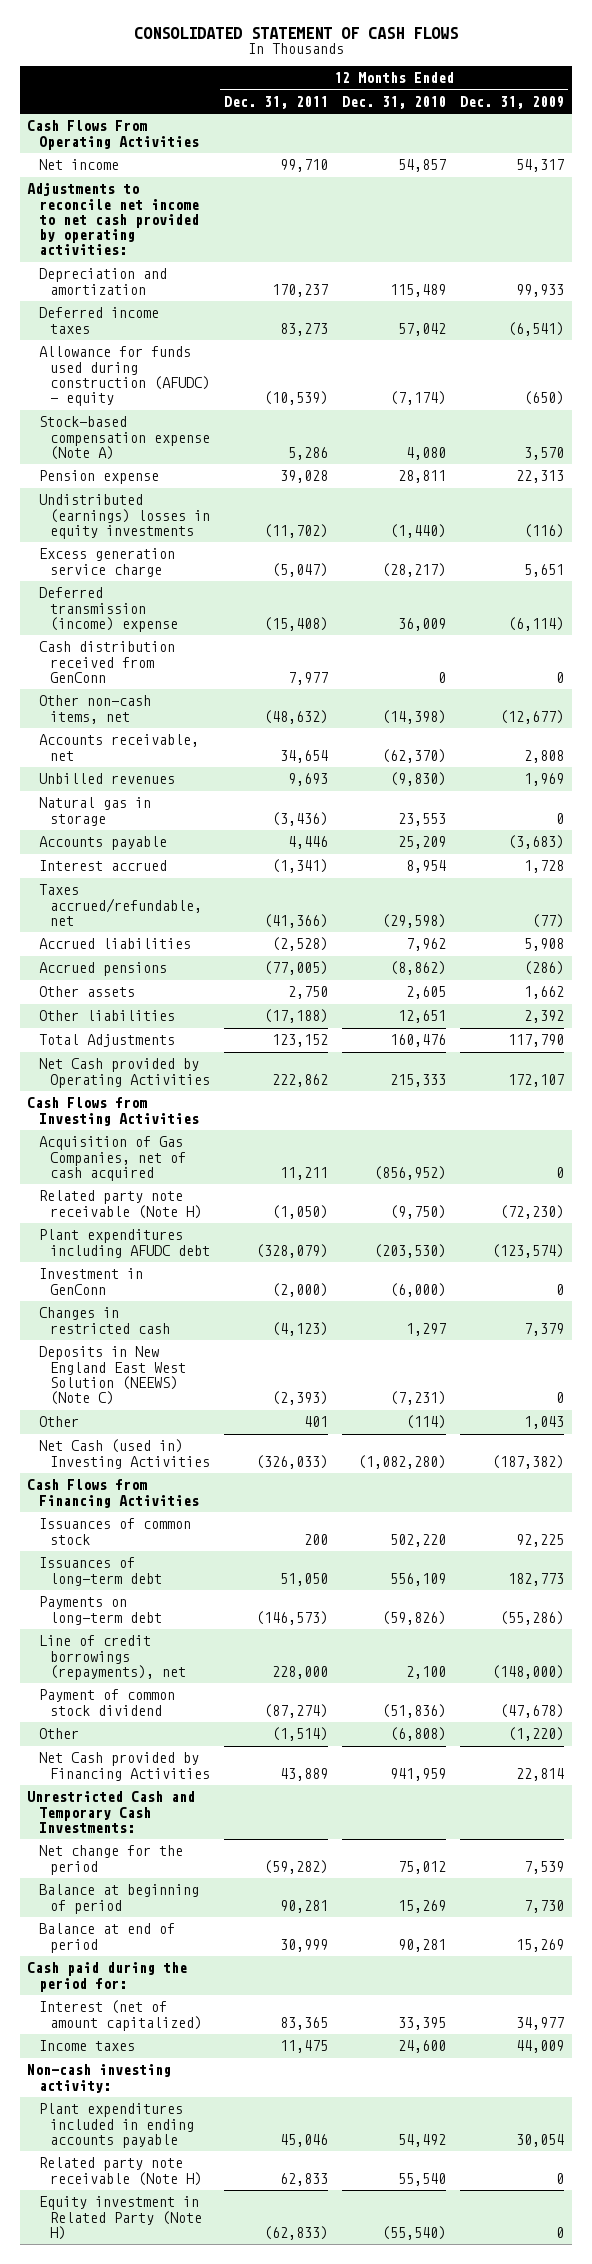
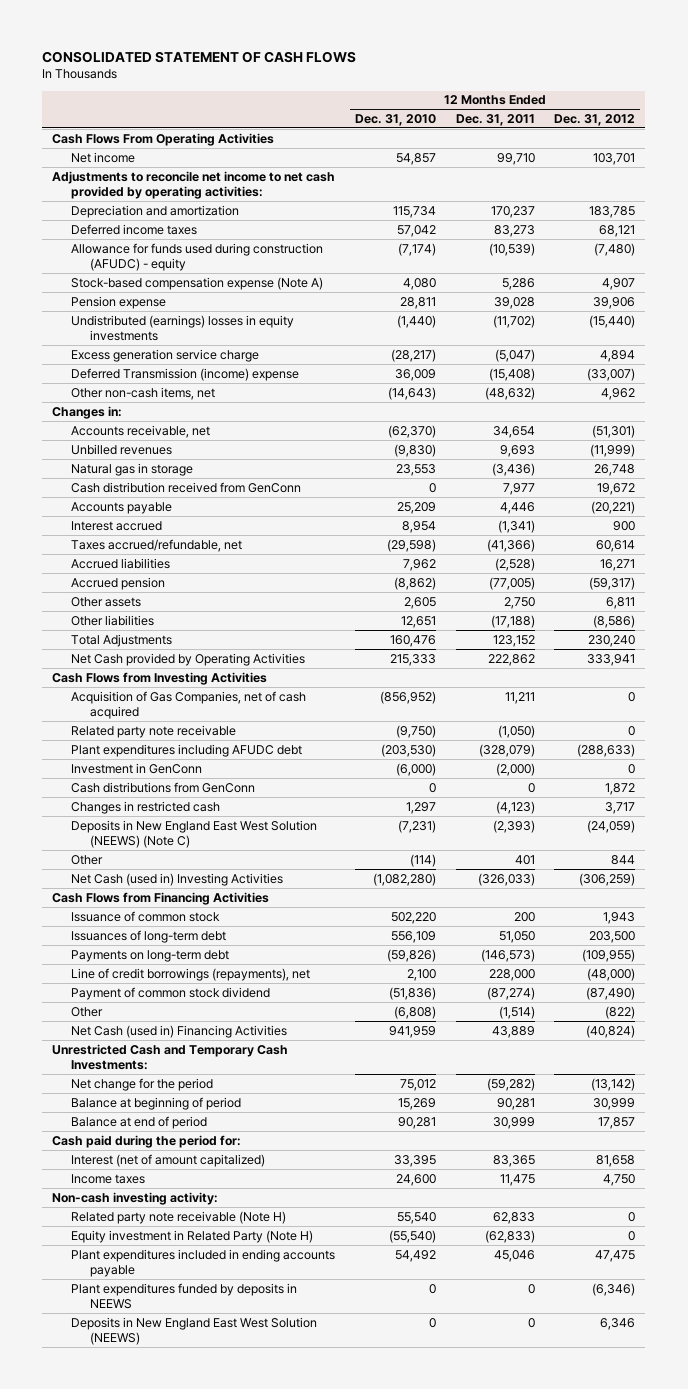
[460,96,565,110] Dec. 31, 2009 -> none
none -> [554,113,636,126] Dec. 31, 2012
[390,283,447,297] 115,489 -> [392,205,436,218] 115,734
[38,587,178,632] Deferred transmission (income) expense -> [71,367,300,381] Deferred Transmission (income) expense
[382,709,447,724] (14,398) -> [387,386,436,400] (14,643)
none -> [52,405,123,419] Changes in:
[38,641,175,683] Cash distribution received from GenConn -> [71,481,302,493] Cash distribution received from GenConn
[38,962,167,977] Accrued pensions -> [71,576,166,590] Accrued pension
[38,1190,202,1219] Related party note receivable (Note H) -> [71,724,237,738] Related party note receivable
none -> [71,781,256,793] Cash distributions from GenConn
[38,1518,191,1545] Issuances of common stock -> [71,910,221,922] Issuance of common stock
[38,1752,210,1781] Net Cash provided by Financing Activities -> [71,1024,288,1038] Net Cash (used in) Financing Activities
[38,2103,194,2148] Plant expenditures included in ending accounts payable -> [71,1248,336,1278] Plant expenditures included in ending accounts payable
none -> [71,1282,298,1310] Plant expenditures funded by deposits in NEEWS
none -> [71,1316,318,1346] Deposits in New England East West Solution (NEEWS)

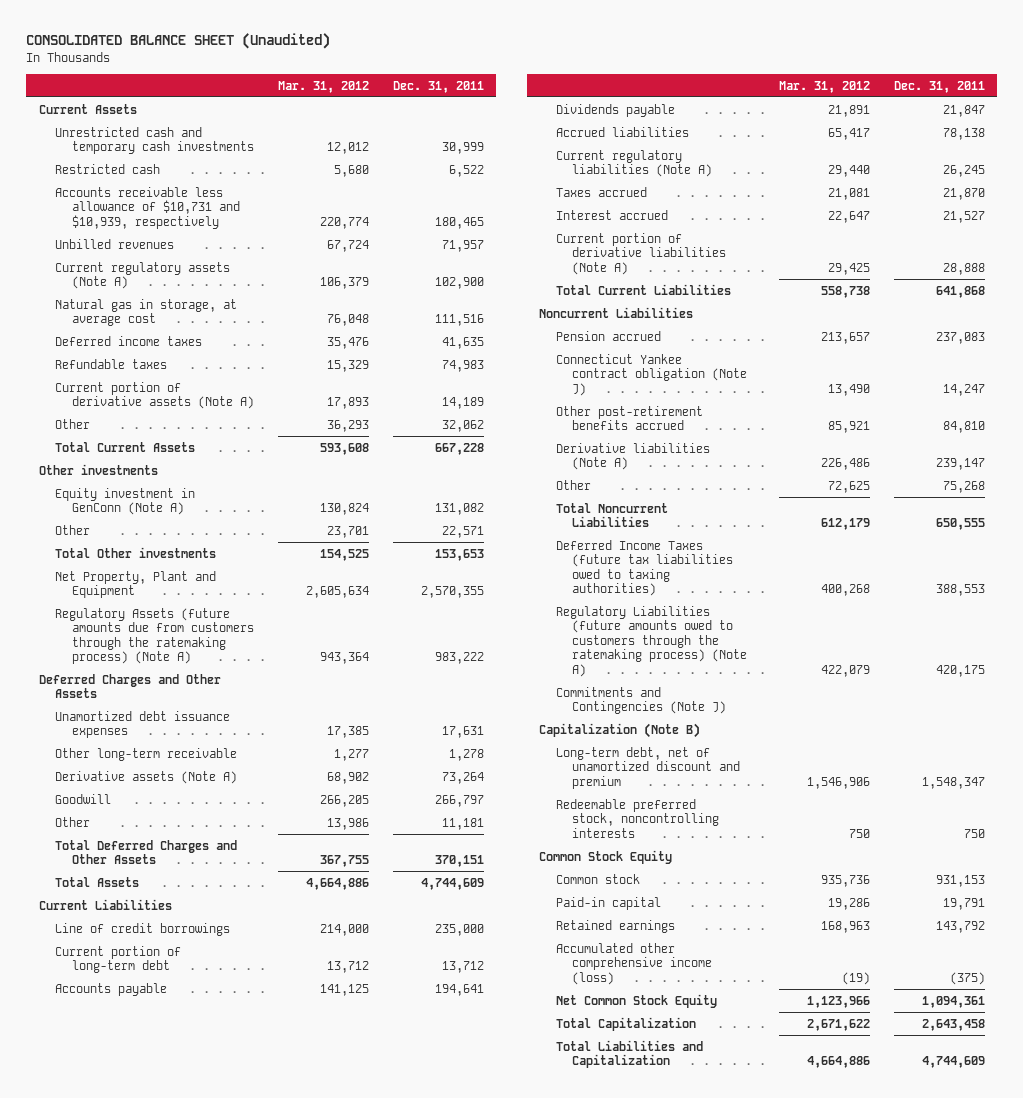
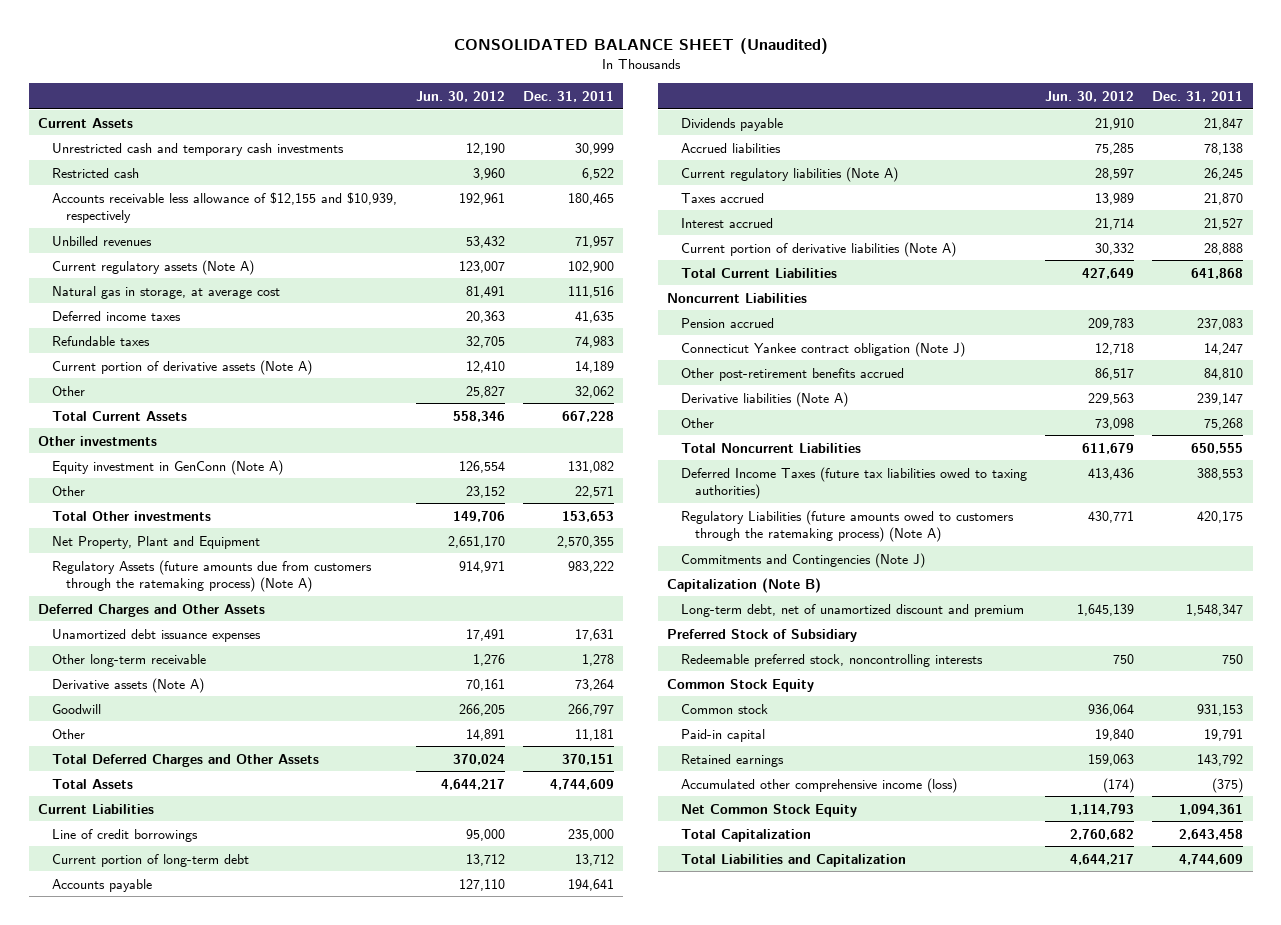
[278,80,370,93] Mar. 31, 2012 -> none
none -> [415,90,505,102] Jun. 30, 2012
[55,186,241,229] Accounts receivable less allowance of $10,731 and $10,939, respectively -> [51,191,397,224] Accounts receivable less allowance of $12,155 and $10,939, respectively
none -> [667,628,858,642] Preferred Stock of Subsidiary

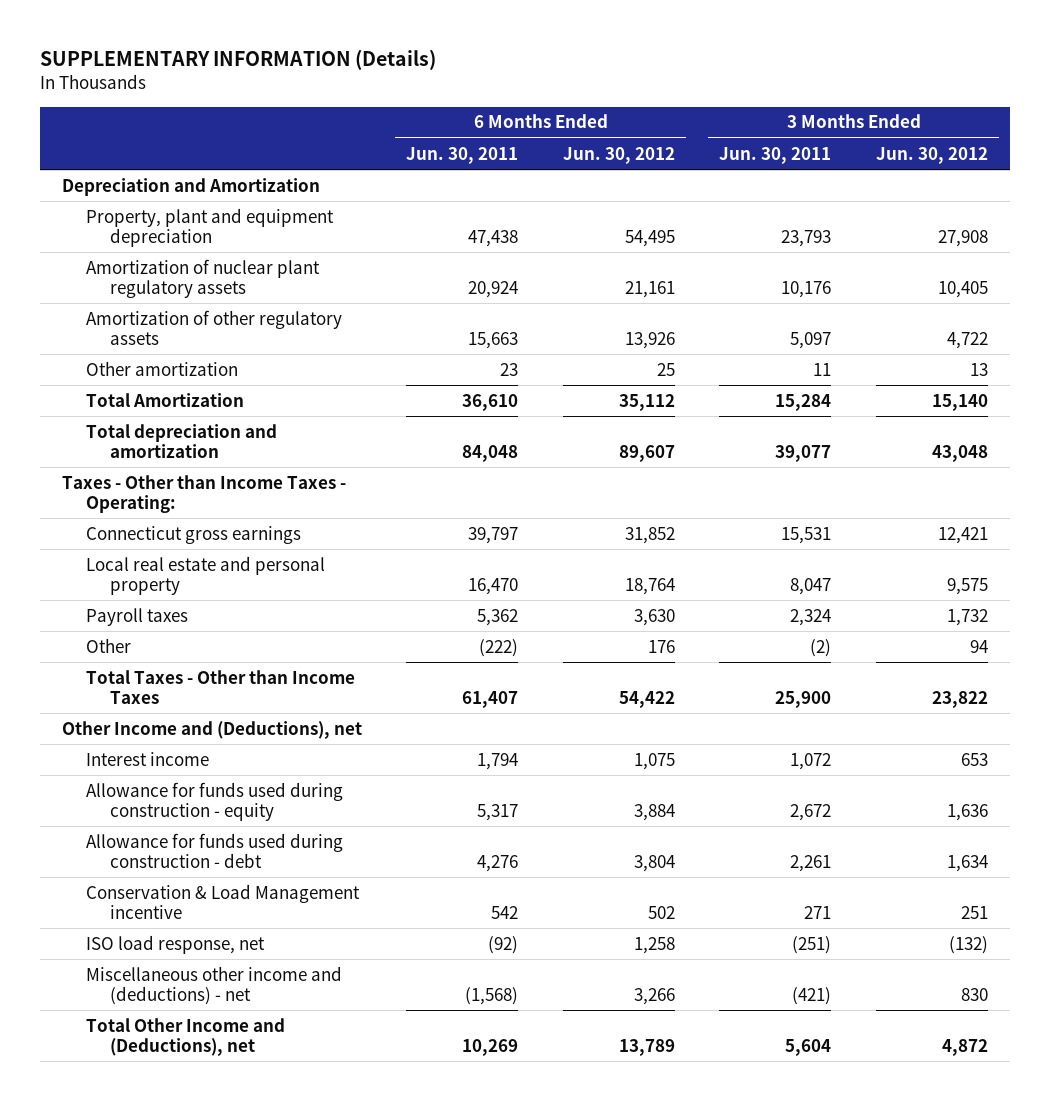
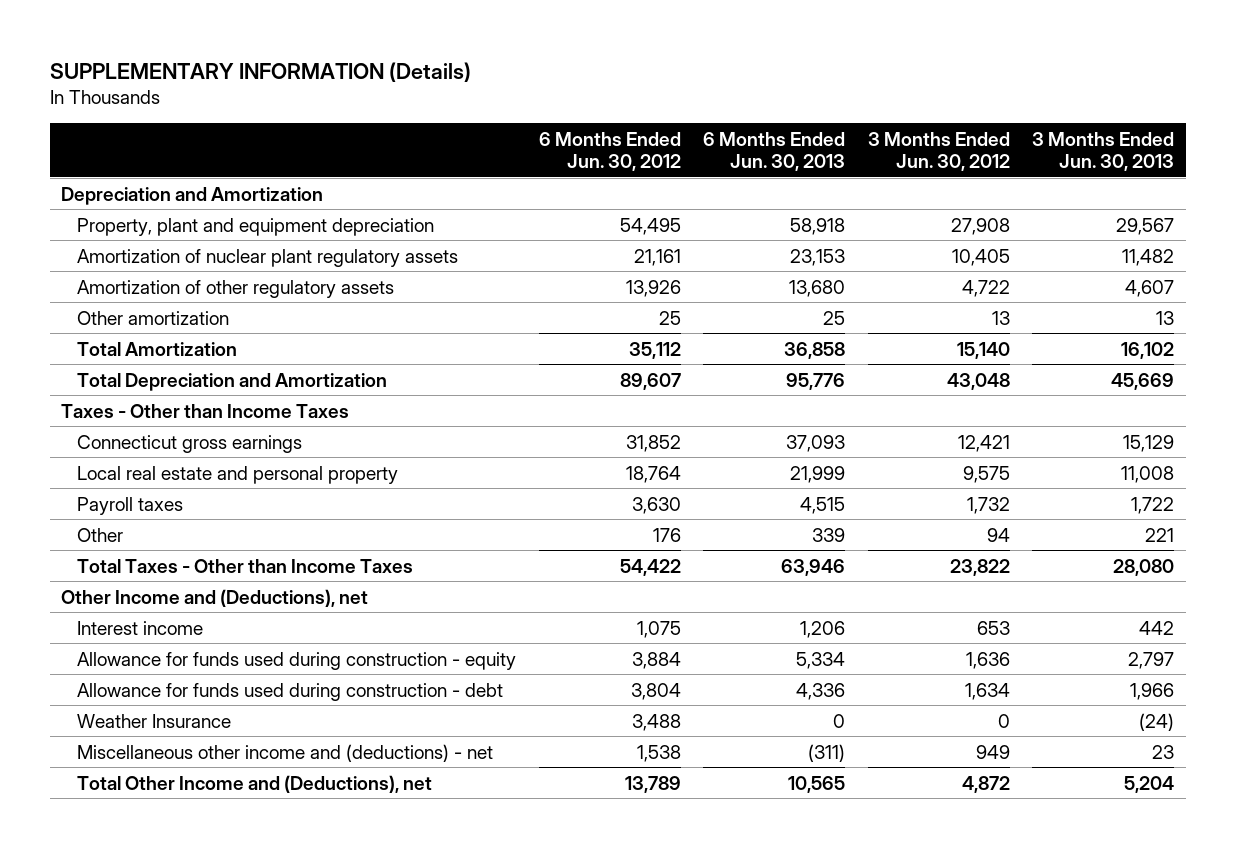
[406,146,519,164] Jun. 30, 2011 -> none
[719,146,832,164] Jun. 30, 2011 -> none
none -> [703,131,846,171] 6 Months Ended Jun. 30, 2013
none -> [1032,131,1175,171] 3 Months Ended Jun. 30, 2013
[86,423,278,458] Total depreciation and amortization -> [77,372,388,391] Total Depreciation and Amortization
[62,474,347,513] Taxes - Other than Income Taxes - Operating: -> [61,403,350,418] Taxes - Other than Income Taxes
[86,883,361,919] Conservation & Load Management incentive -> none
[86,934,266,954] ISO load response, net -> none
none -> [77,713,232,728] Weather Insurance
[633,987,675,1005] 3,266 -> [636,744,681,762] 1,538
[960,987,988,1001] 830 -> [975,744,1010,759] 949

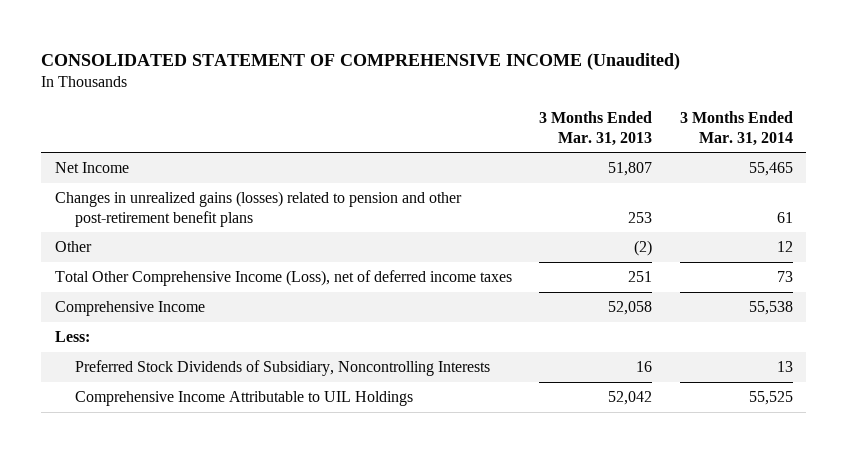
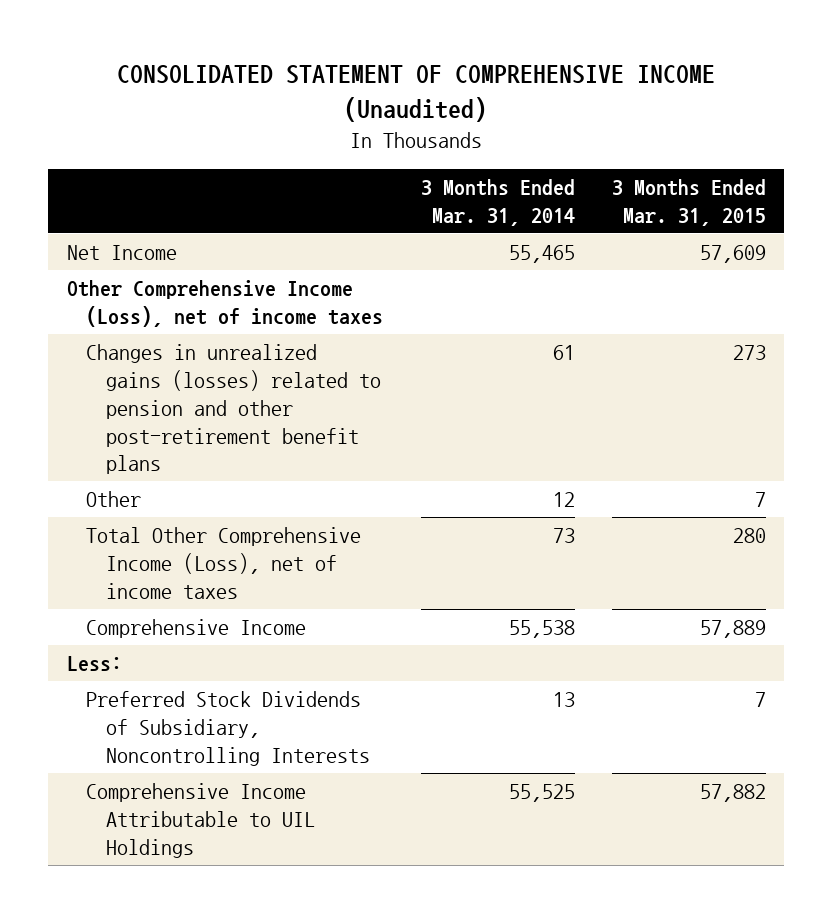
[539,111,653,146] 3 Months Ended Mar. 31, 2013 -> none
none -> [611,178,766,226] 3 Months Ended Mar. 31, 2015
none -> [66,280,384,327] Other Comprehensive Income (Loss), net of income taxes
[54,270,512,287] Total Other Comprehensive Income (Loss), net of deferred income taxes -> [86,527,362,599] Total Other Comprehensive Income (Loss), net of income taxes

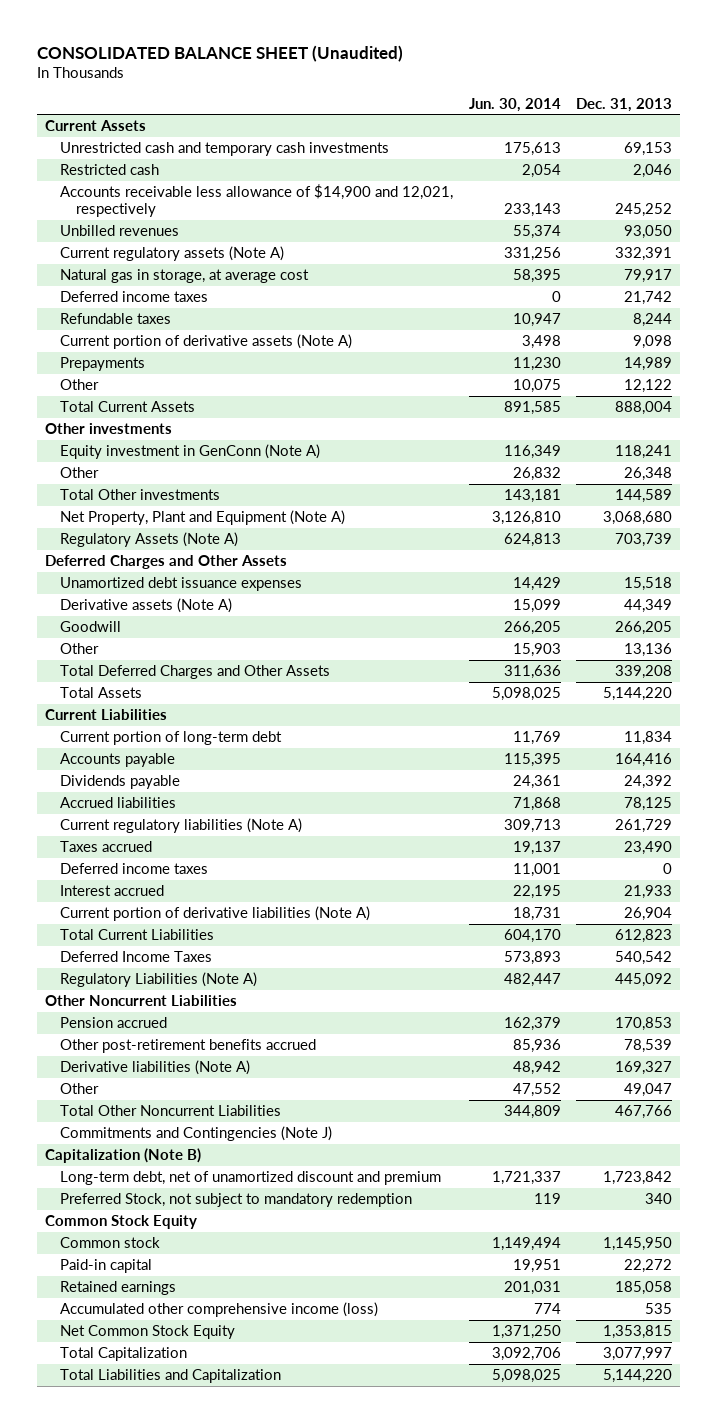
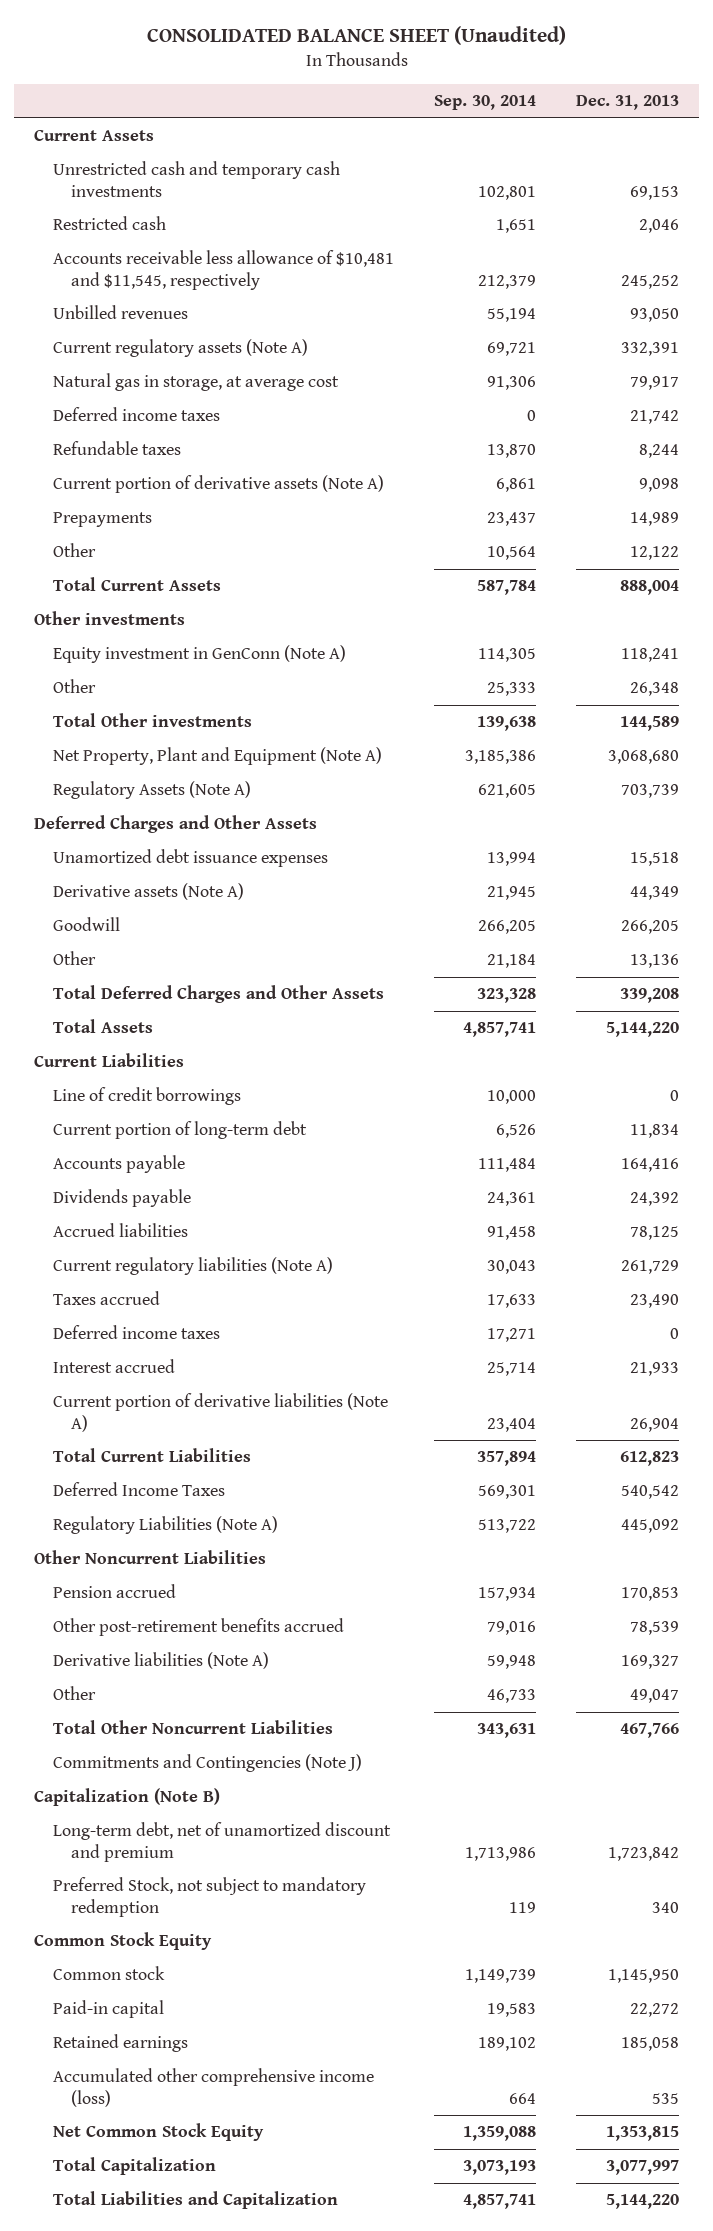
[468,97,561,112] Jun. 30, 2014 -> none
none -> [433,95,536,111] Sep. 30, 2014
[60,184,454,217] Accounts receivable less allowance of $14,900 and 12,021, respectively -> [52,250,394,290] Accounts receivable less allowance of $10,481 and $11,545, respectively
none -> [52,1087,241,1106] Line of credit borrowings

